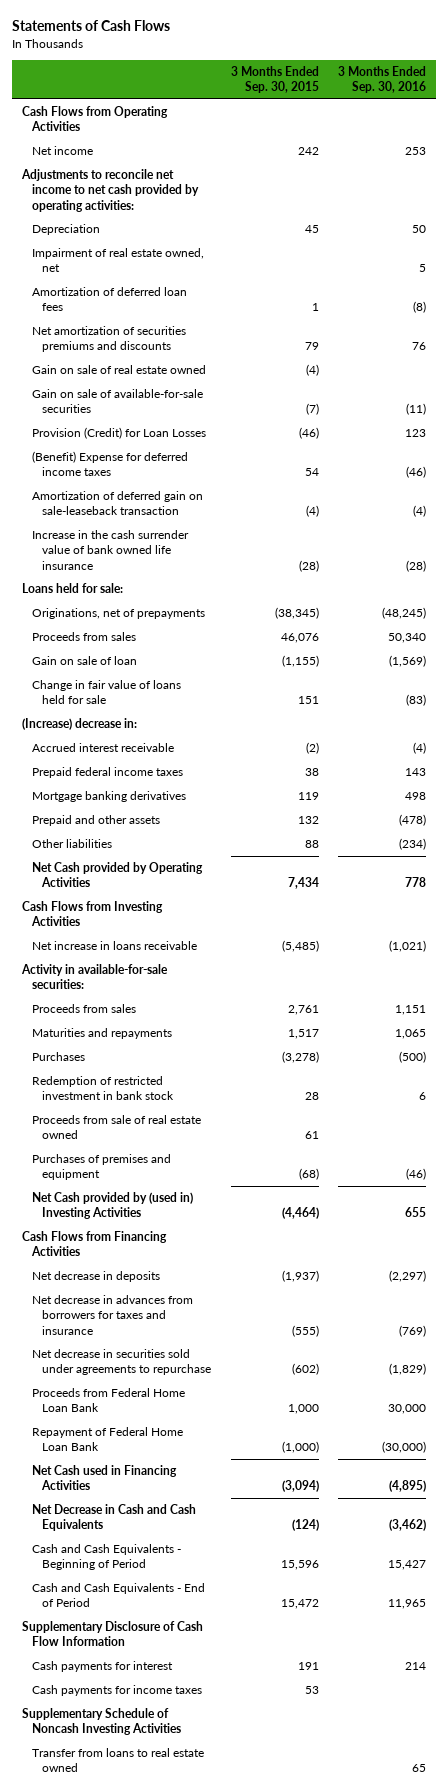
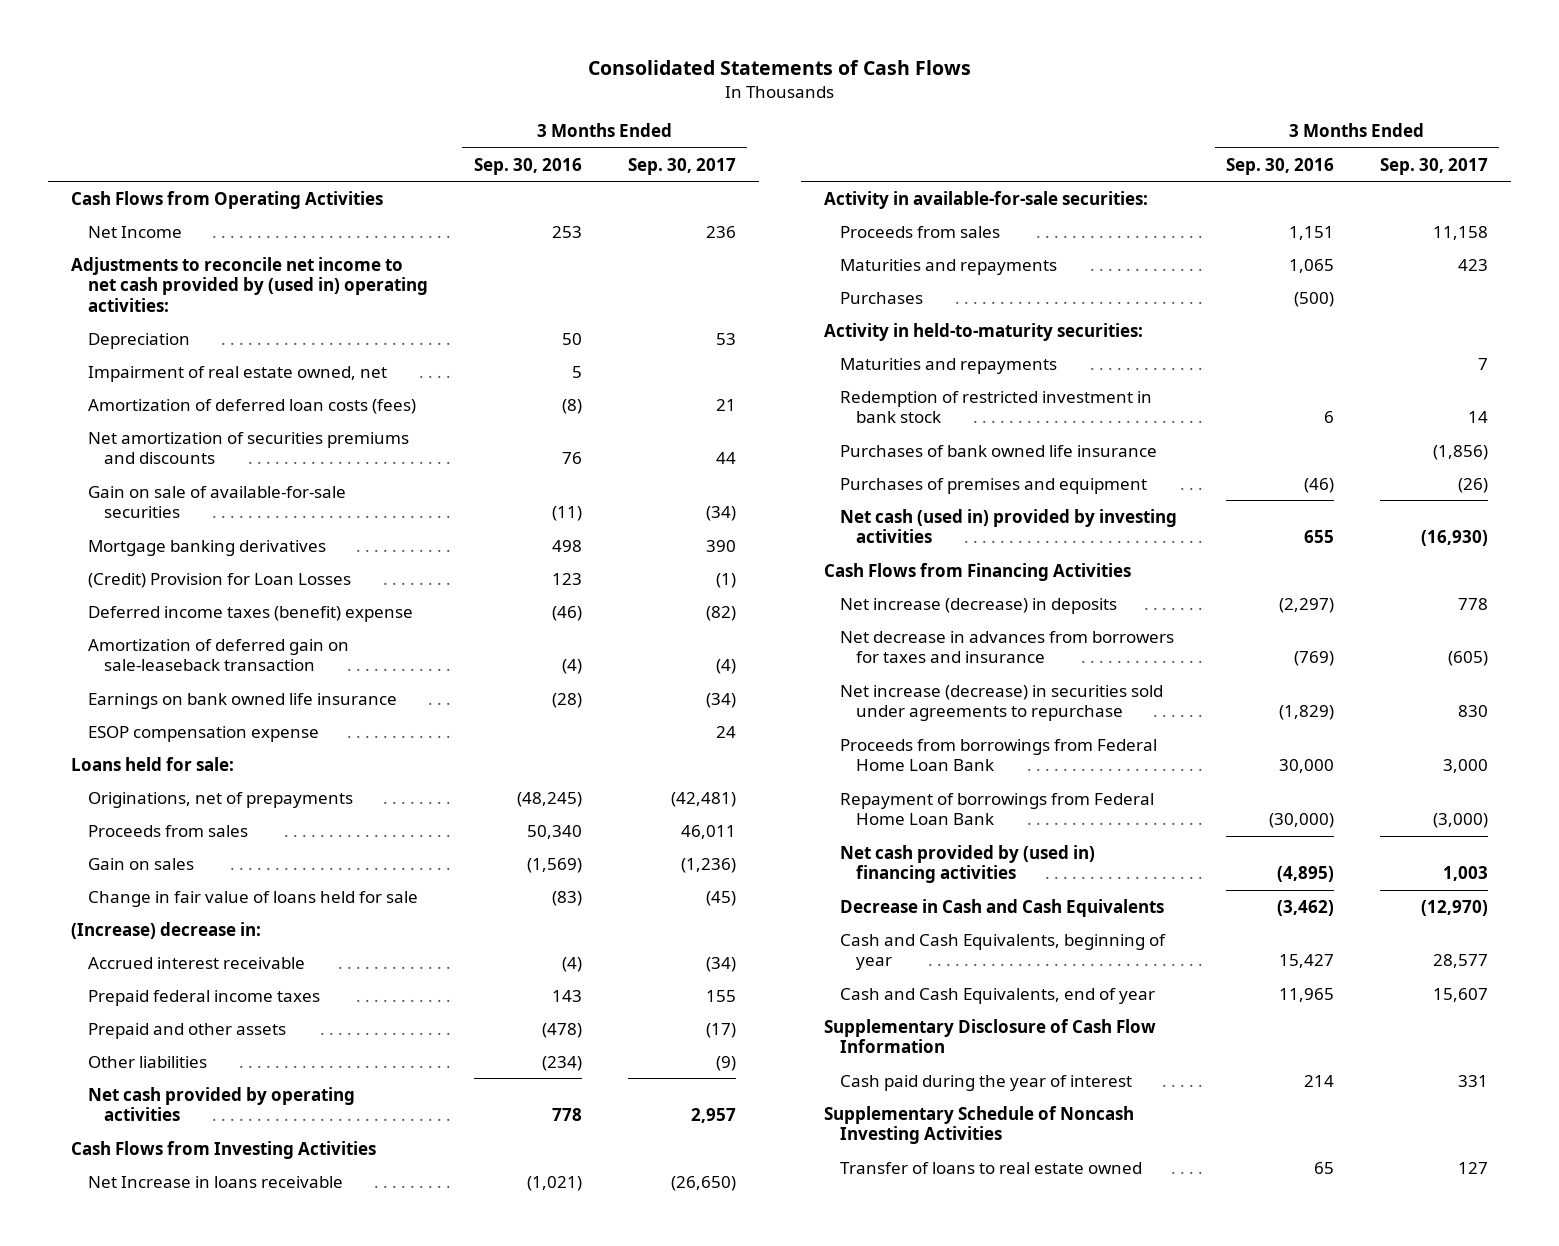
[12,20,171,32] Statements of Cash Flows -> [587,59,971,75] Consolidated Statements of Cash Flows
[230,66,319,94] 3 Months Ended Sep. 30, 2015 -> none
none -> [627,157,736,175] Sep. 30, 2017
[32,146,94,156] Net income -> [87,225,182,238] Net Income
[21,169,200,212] Adjustments to reconcile net income to net cash provided by operating activities: -> [71,256,428,312] Adjustments to reconcile net income to net cash provided by (used in) operating activities:
[32,287,188,312] Amortization of deferred loan fees -> [87,398,416,414] Amortization of deferred loan costs (fees)
[32,365,207,375] Gain on sale of real estate owned -> none
[32,791,187,803] Mortgage banking derivatives -> [87,539,326,556] Mortgage banking derivatives
[32,427,207,440] Provision (Credit) for Loan Losses -> [87,572,351,588] (Credit) Provision for Loan Losses
[32,451,189,477] (Benefit) Expense for deferred income taxes -> [87,605,413,622] Deferred income taxes (benefit) expense
[32,530,190,570] Increase in the cash surrender value of bank owned life insurance -> [87,692,397,709] Earnings on bank owned life insurance
none -> [87,725,319,742] ESOP compensation expense
[32,656,138,666] Gain on sale of loan -> [87,857,194,870] Gain on sales
[32,862,204,888] Net Cash provided by Operating Activities -> [87,1086,355,1122] Net cash provided by operating activities
[32,941,198,951] Net increase in loans receivable -> [87,1175,343,1188] Net Increase in loans receivable
none -> [823,322,1143,341] Activity in held-to-maturity securities:
none -> [840,357,1058,374] Maturities and repayments
[32,1115,202,1140] Proceeds from sale of real estate owned -> none
none -> [840,444,1158,457] Purchases of bank owned life insurance
[32,1192,194,1220] Net Cash provided by (used in) Investing Activities -> [840,508,1178,544] Net cash (used in) provided by investing activities
[32,1271,161,1283] Net decrease in deposits -> [840,597,1118,614] Net increase (decrease) in deposits
[32,1349,212,1376] Net decrease in securities sold under agreements to repurchase -> [840,684,1164,722] Net increase (decrease) in securities sold under agreements to repurchase
[32,1388,186,1413] Proceeds from Federal Home Loan Bank -> [840,738,1158,772] Proceeds from borrowings from Federal Home Loan Bank
[32,1427,184,1452] Repayment of Federal Home Loan Bank -> [840,792,1155,826] Repayment of borrowings from Federal Home Loan Bank
[32,1465,178,1491] Net Cash used in Financing Activities -> [840,844,1096,884] Net cash provided by (used in) financing activities
[32,1504,197,1532] Net Decrease in Cash and Cash Equivalents -> [840,898,1165,917] Decrease in Cash and Cash Equivalents
[32,1544,182,1571] Cash and Cash Equivalents - Beginning of Period -> [840,933,1167,971] Cash and Cash Equivalents, beginning of year
[32,1583,206,1608] Cash and Cash Equivalents - End of Period -> [840,987,1156,1004] Cash and Cash Equivalents, end of year
[32,1685,203,1697] Cash payments for income taxes -> none
[32,1661,174,1673] Cash payments for interest -> [840,1074,1133,1091] Cash paid during the year of interest
[32,1748,205,1773] Transfer from loans to real estate owned -> [840,1161,1143,1174] Transfer of loans to real estate owned

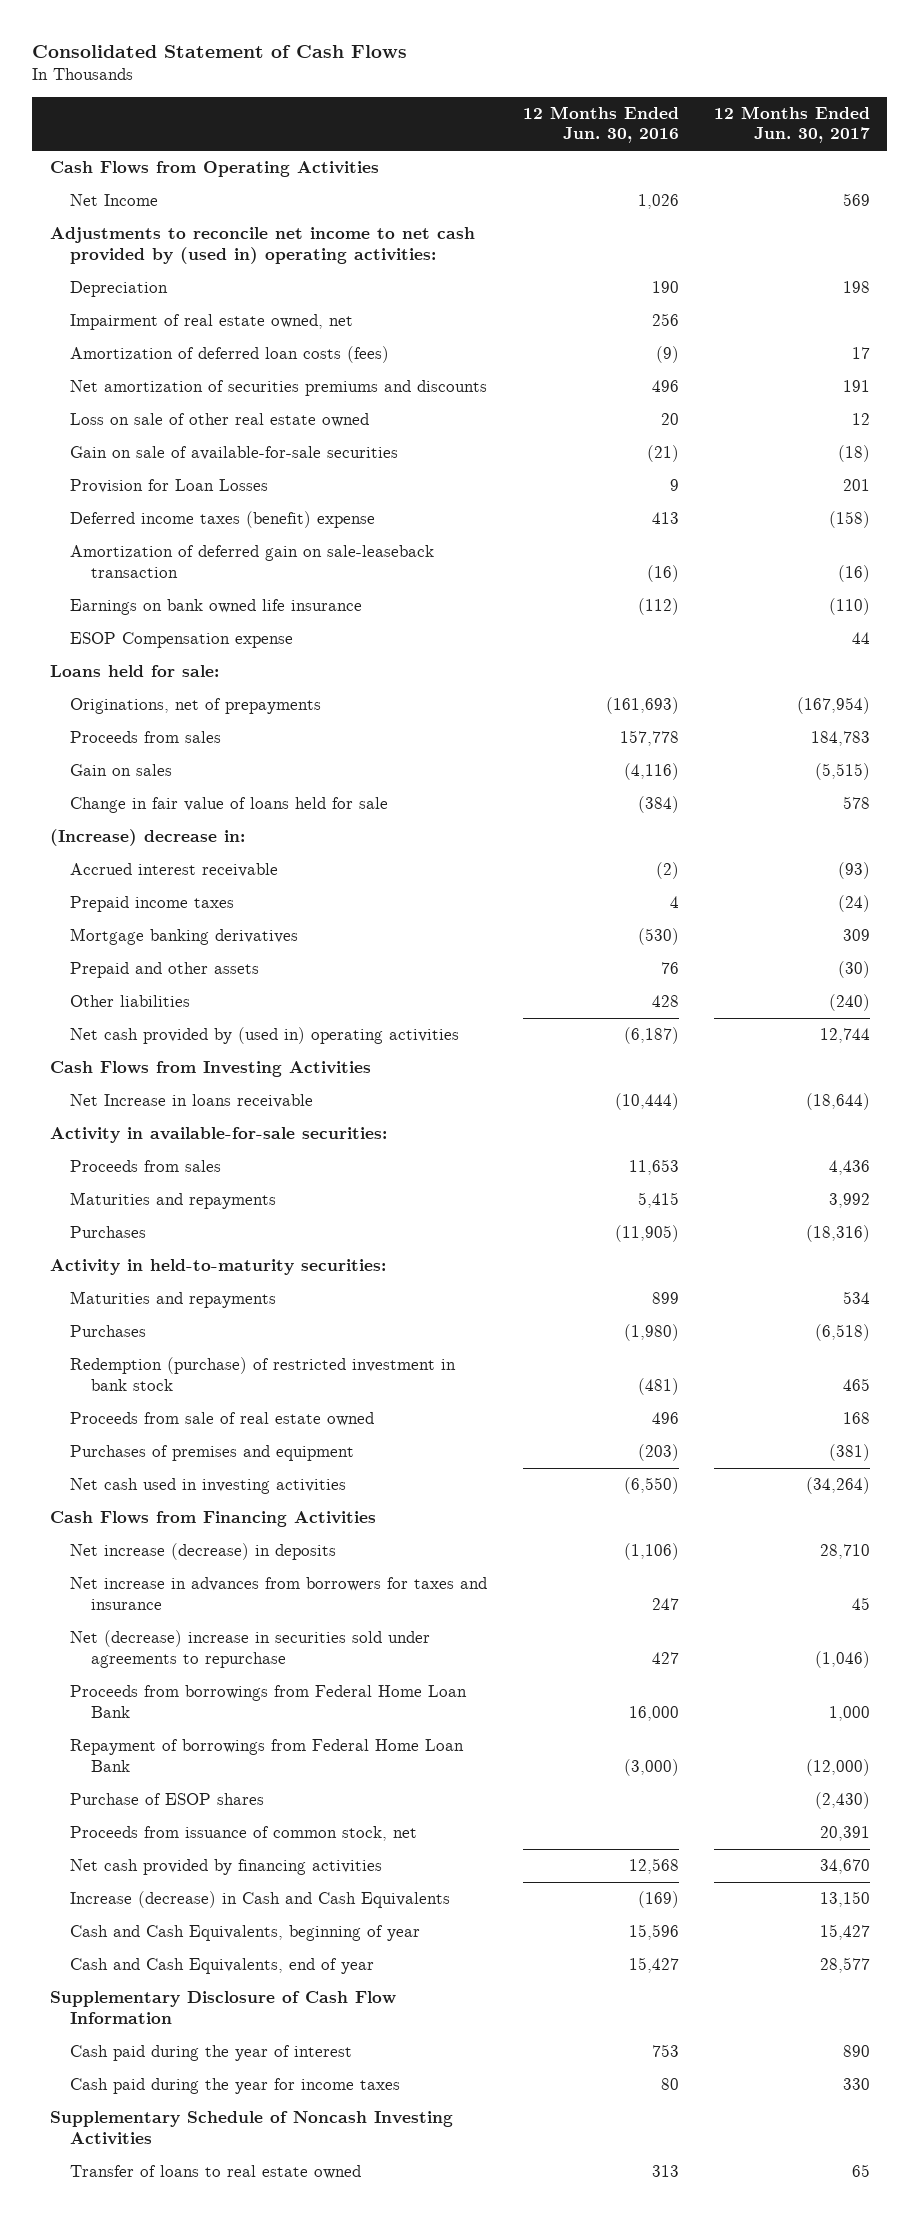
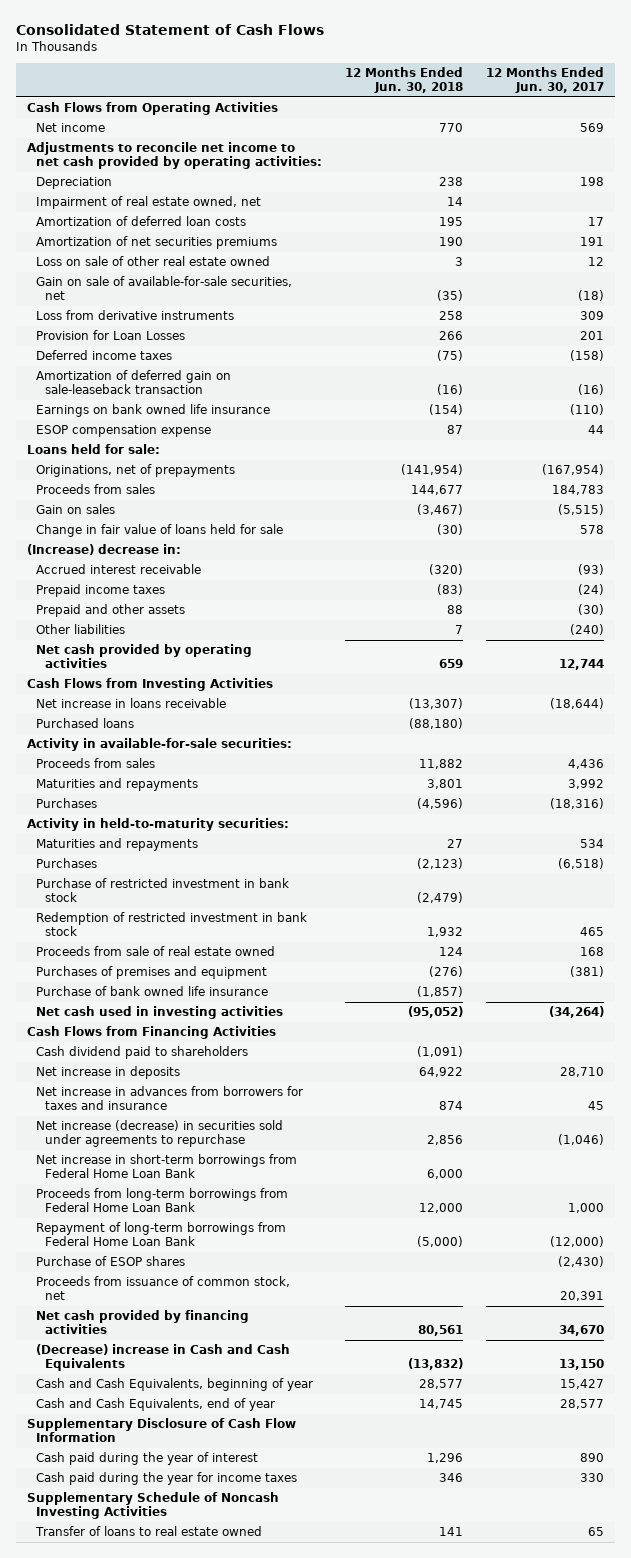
[522,105,679,144] 12 Months Ended Jun. 30, 2016 -> none
none -> [345,66,464,93] 12 Months Ended Jun. 30, 2018
[70,194,159,207] Net Income -> [36,123,106,133] Net income
[49,227,475,264] Adjustments to reconcile net income to net cash provided by (used in) operating activities: -> [27,142,323,170] Adjustments to reconcile net income to net cash provided by operating activities:
[70,346,390,364] Amortization of deferred loan costs (fees) -> [36,216,247,227] Amortization of deferred loan costs
[70,380,488,397] Net amortization of securities premiums and discounts -> [36,236,278,250] Amortization of net securities premiums
[70,446,399,461] Gain on sale of available-for-sale securities -> [36,276,293,301] Gain on sale of available-for-sale securities, net
none -> [36,310,235,321] Loss from derivative instruments
[70,511,376,529] Deferred income taxes (benefit) expense -> [36,350,173,361] Deferred income taxes
[70,632,294,649] ESOP Compensation expense -> [36,425,212,438] ESOP compensation expense
[70,928,299,946] Mortgage banking derivatives -> none
[70,1027,460,1045] Net cash provided by (used in) operating activities -> [36,644,253,669] Net cash provided by operating activities
[70,1094,314,1109] Net Increase in loans receivable -> [36,698,227,709] Net increase in loans receivable
none -> [36,718,135,729] Purchased loans
none -> [36,878,290,903] Purchase of restricted investment in bank stock
[70,1357,457,1391] Redemption (purchase) of restricted investment in bank stock -> [36,912,308,937] Redemption of restricted investment in bank stock
none -> [36,986,269,997] Purchase of bank owned life insurance
none -> [36,1046,249,1060] Cash dividend paid to shareholders
[70,1543,337,1561] Net increase (decrease) in deposits -> [36,1066,181,1080] Net increase in deposits
[70,1630,431,1668] Net (decrease) increase in securities sold under agreements to repurchase -> [36,1120,284,1148] Net increase (decrease) in securities sold under agreements to repurchase
none -> [36,1154,298,1179] Net increase in short-term borrowings from Federal Home Loan Bank
[70,1685,468,1718] Proceeds from borrowings from Federal Home Loan Bank -> [36,1188,289,1213] Proceeds from long-term borrowings from Federal Home Loan Bank
[70,1739,465,1772] Repayment of borrowings from Federal Home Loan Bank -> [36,1222,287,1247] Repayment of long-term borrowings from Federal Home Loan Bank
[70,1891,451,1909] Increase (decrease) in Cash and Cash Equivalents -> [36,1344,291,1372] (Decrease) increase in Cash and Cash Equivalents

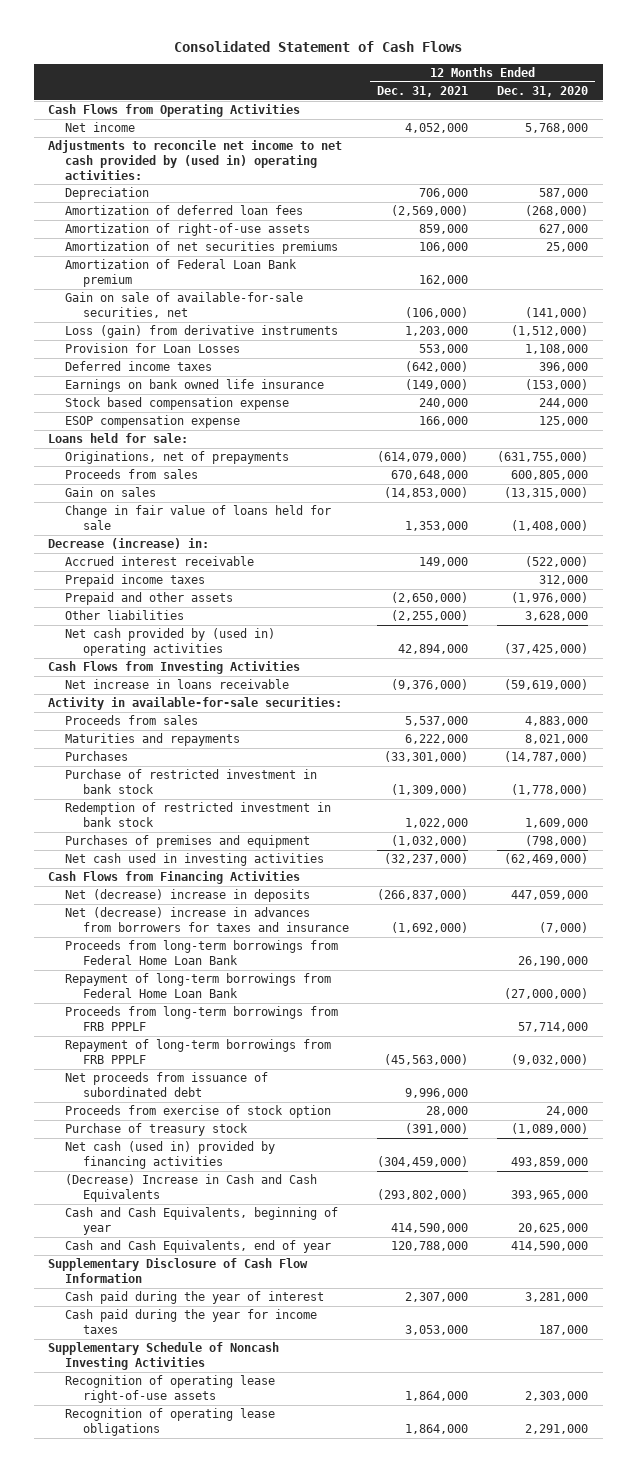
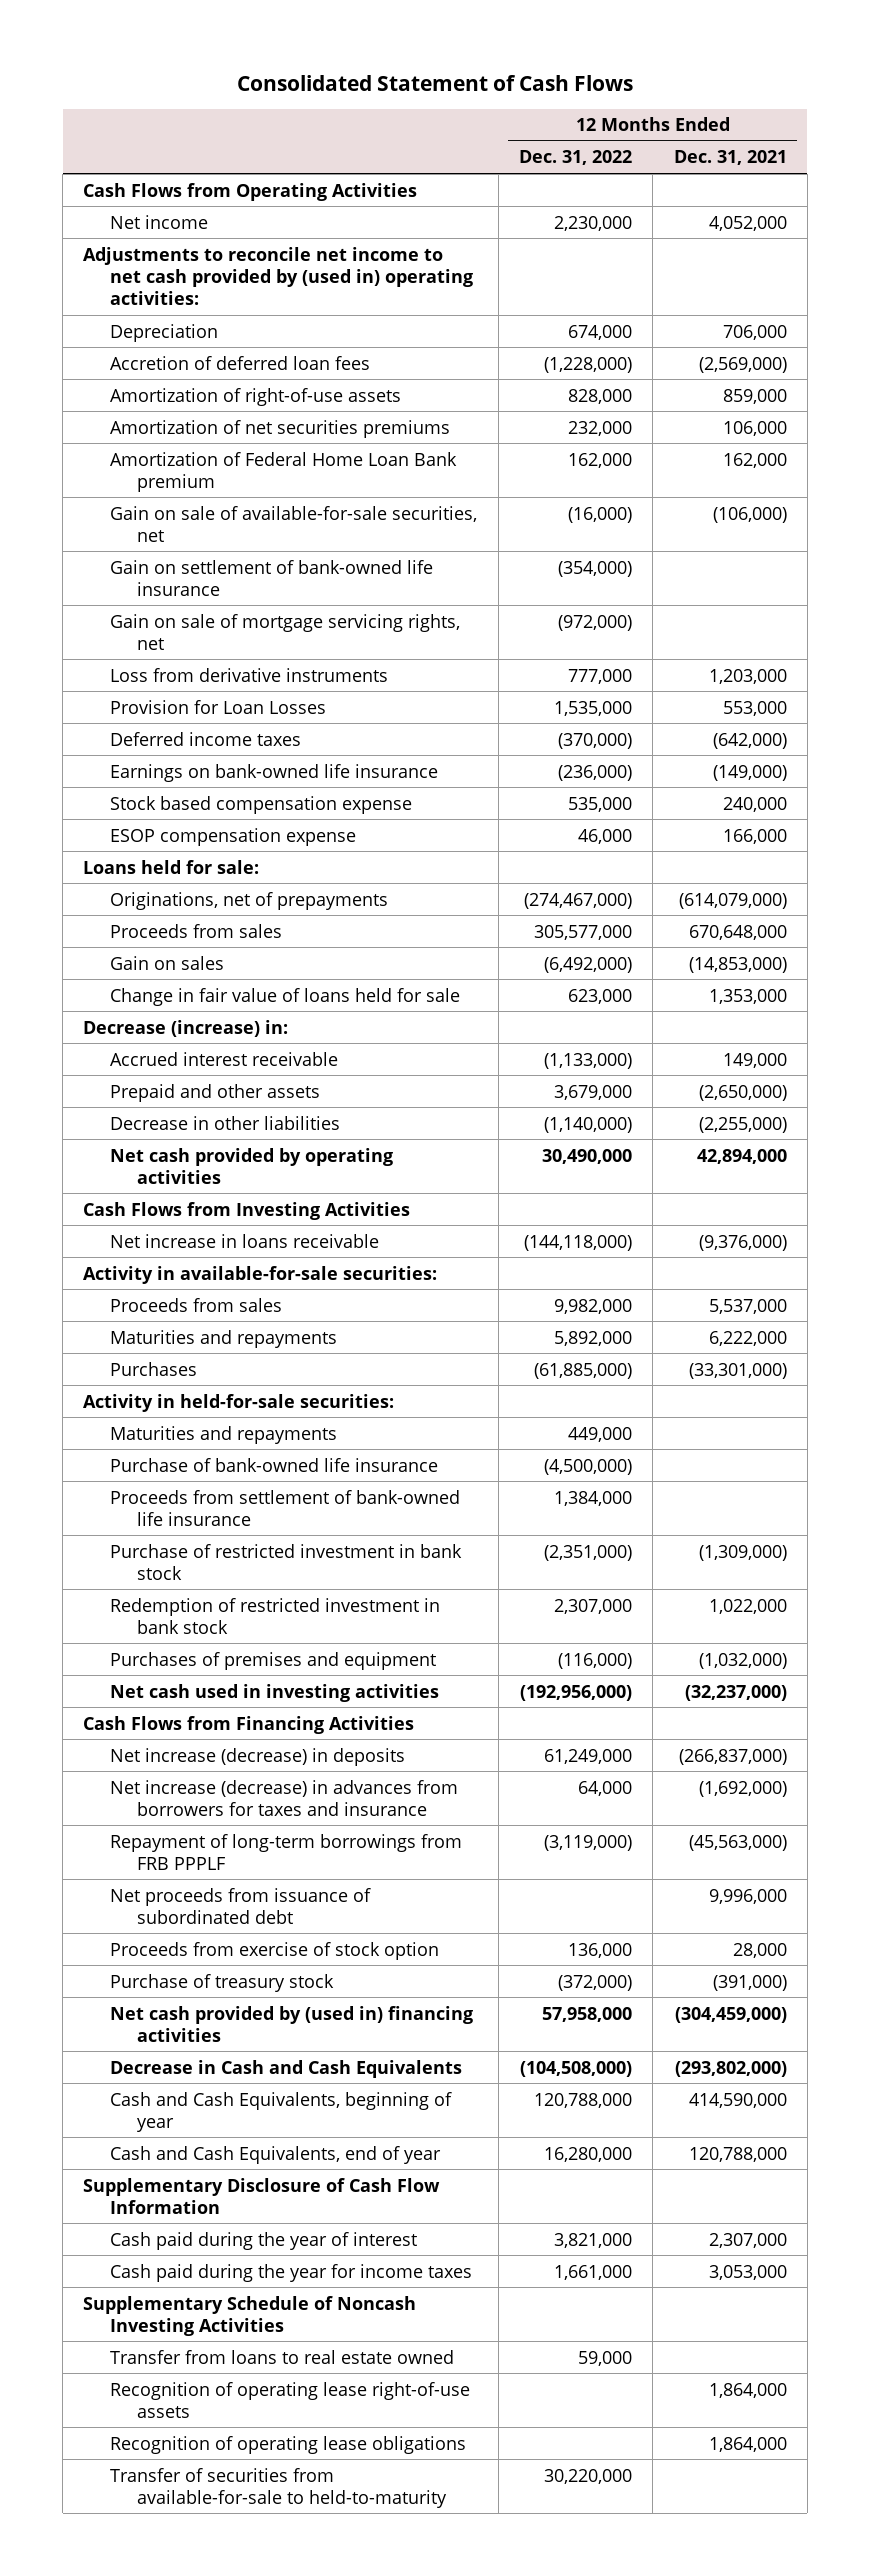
[497,85,589,97] Dec. 31, 2020 -> none
none -> [518,150,632,166] Dec. 31, 2022
[65,205,304,216] Amortization of deferred loan fees -> [110,355,371,370] Accretion of deferred loan fees
[65,259,298,287] Amortization of Federal Loan Bank premium -> [110,451,458,492] Amortization of Federal Home Loan Bank premium
none -> [110,559,434,596] Gain on settlement of bank-owned life insurance
none -> [110,613,461,650] Gain on sale of mortgage servicing rights, net
[65,325,339,339] Loss (gain) from derivative instruments -> [110,667,389,682] Loss from derivative instruments
[65,379,325,393] Earnings on bank owned life insurance -> [110,763,439,782] Earnings on bank-owned life insurance
[65,574,206,588] Prepaid income taxes -> none
[65,610,185,621] Other liabilities -> [110,1115,341,1130] Decrease in other liabilities
[65,628,276,656] Net cash provided by (used in) operating activities -> [110,1147,394,1184] Net cash provided by operating activities
none -> [83,1393,395,1412] Activity in held-for-sale securities:
none -> [110,1425,338,1444] Maturities and repayments
none -> [110,1457,439,1472] Purchase of bank-owned life insurance
none -> [110,1489,461,1526] Proceeds from settlement of bank-owned life insurance
[65,940,339,965] Proceeds from long-term borrowings from Federal Home Loan Bank -> none
[65,973,332,998] Repayment of long-term borrowings from Federal Home Loan Bank -> none
[65,1006,339,1031] Proceeds from long-term borrowings from FRB PPPLF -> none
[65,889,311,903] Net (decrease) increase in deposits -> [110,1747,406,1766] Net increase (decrease) in deposits
[65,907,349,932] Net (decrease) increase in advances from borrowers for taxes and insurance -> [110,1779,459,1816] Net increase (decrease) in advances from borrowers for taxes and insurance
[65,1141,276,1169] Net cash (used in) provided by financing activities -> [110,2005,474,2042] Net cash provided by (used in) financing activities
[65,1174,318,1202] (Decrease) Increase in Cash and Cash Equivalents -> [110,2059,463,2078] Decrease in Cash and Cash Equivalents
none -> [110,2349,455,2364] Transfer from loans to real estate owned
none -> [110,2467,447,2508] Transfer of securities from available-for-sale to held-to-maturity

